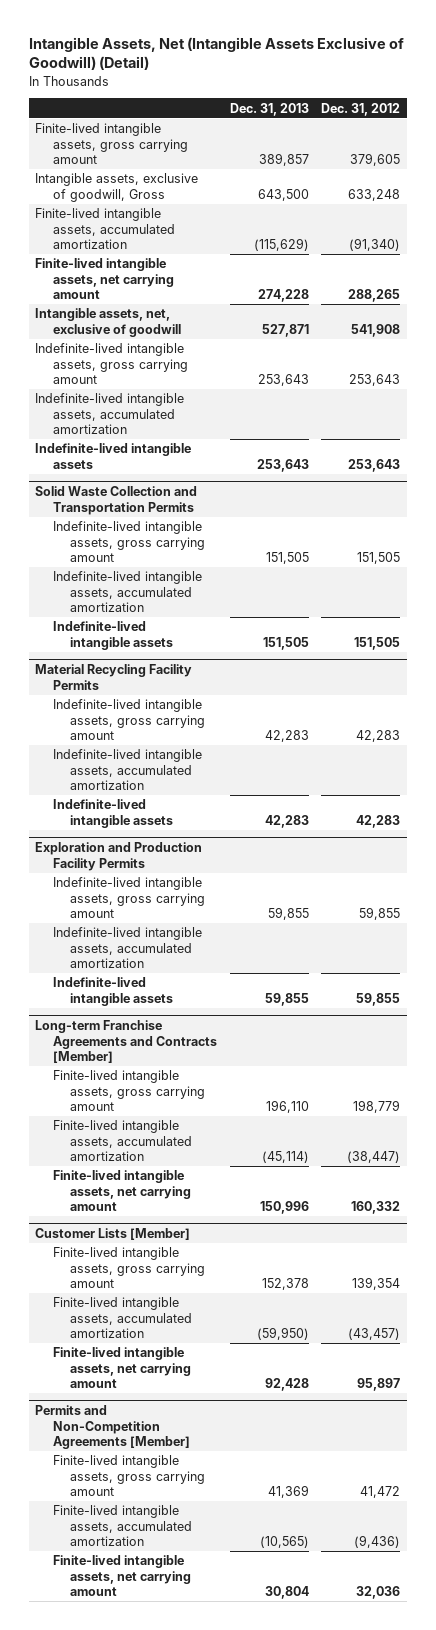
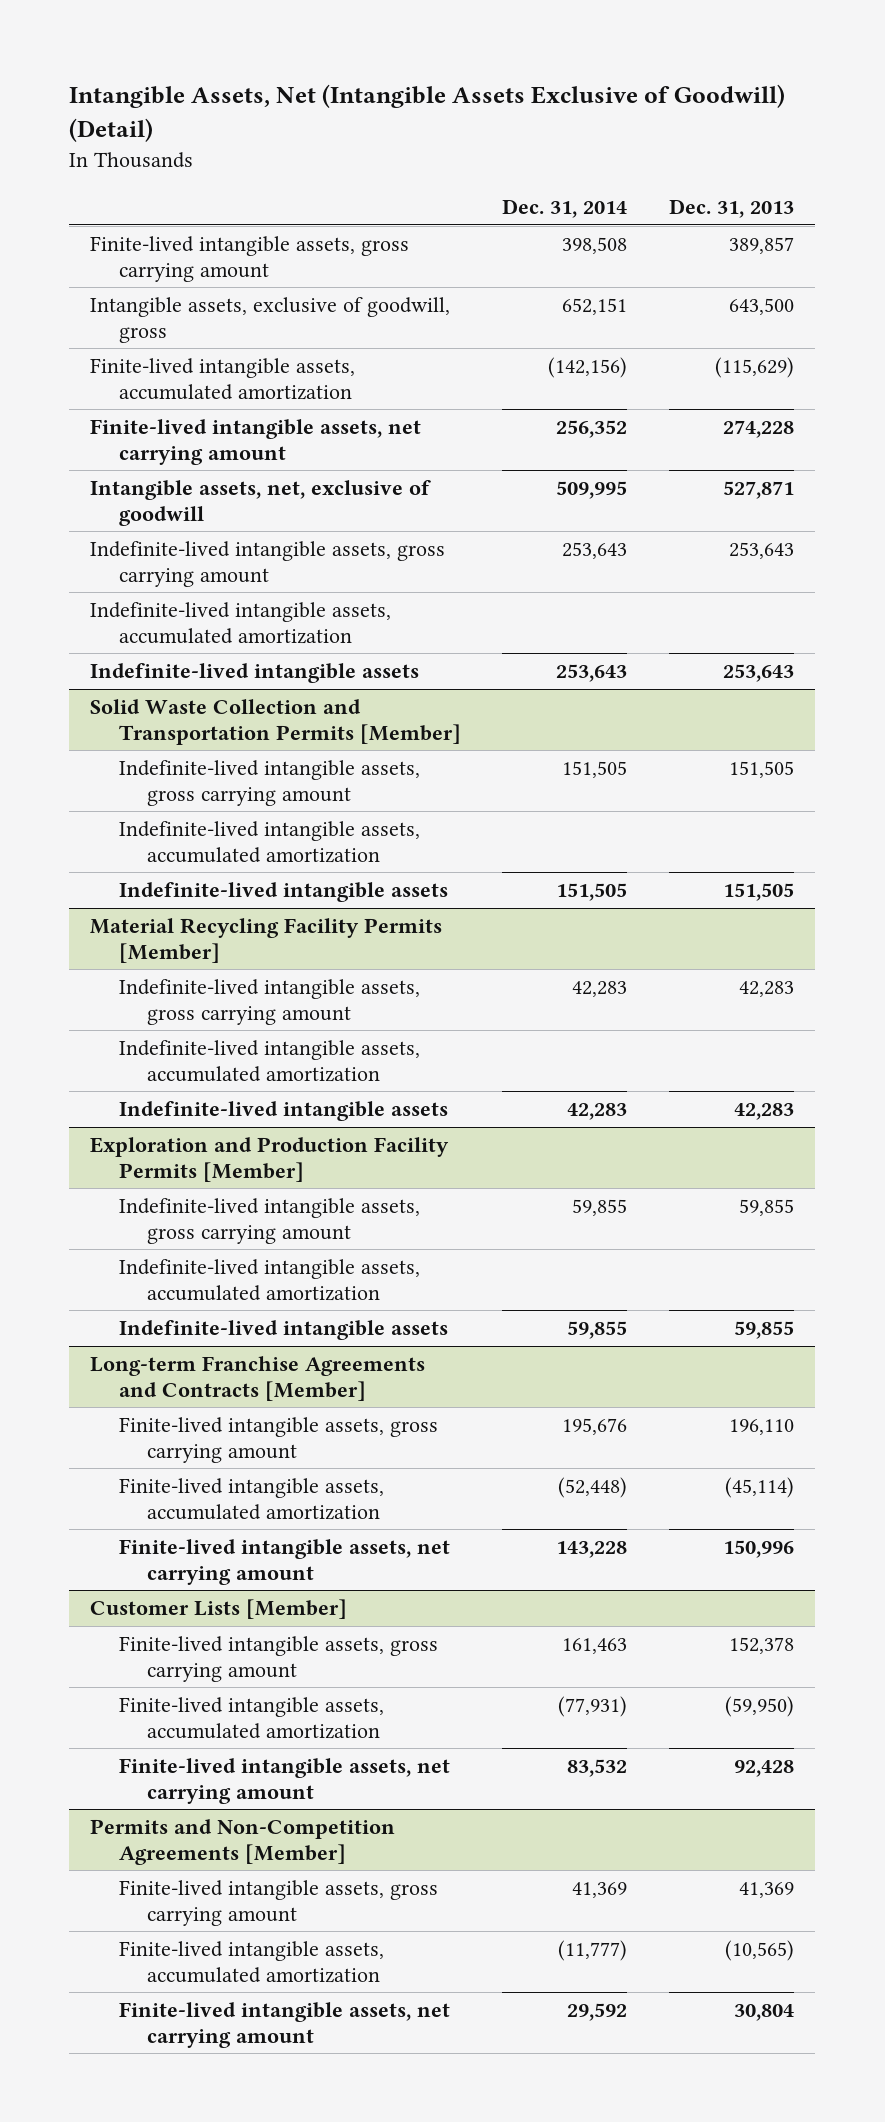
[321,102,401,116] Dec. 31, 2012 -> none
none -> [502,198,628,218] Dec. 31, 2014
[35,173,199,202] Intangible assets, exclusive of goodwill, Gross -> [90,297,451,343] Intangible assets, exclusive of goodwill, gross
[35,486,198,515] Solid Waste Collection and Transportation Permits -> [90,699,461,745] Solid Waste Collection and Transportation Permits [Member]
[35,664,193,690] Material Recycling Facility Permits -> [90,918,443,963] Material Recycling Facility Permits [Member]
[35,842,203,871] Exploration and Production Facility Permits -> [90,1137,450,1182] Exploration and Production Facility Permits [Member]

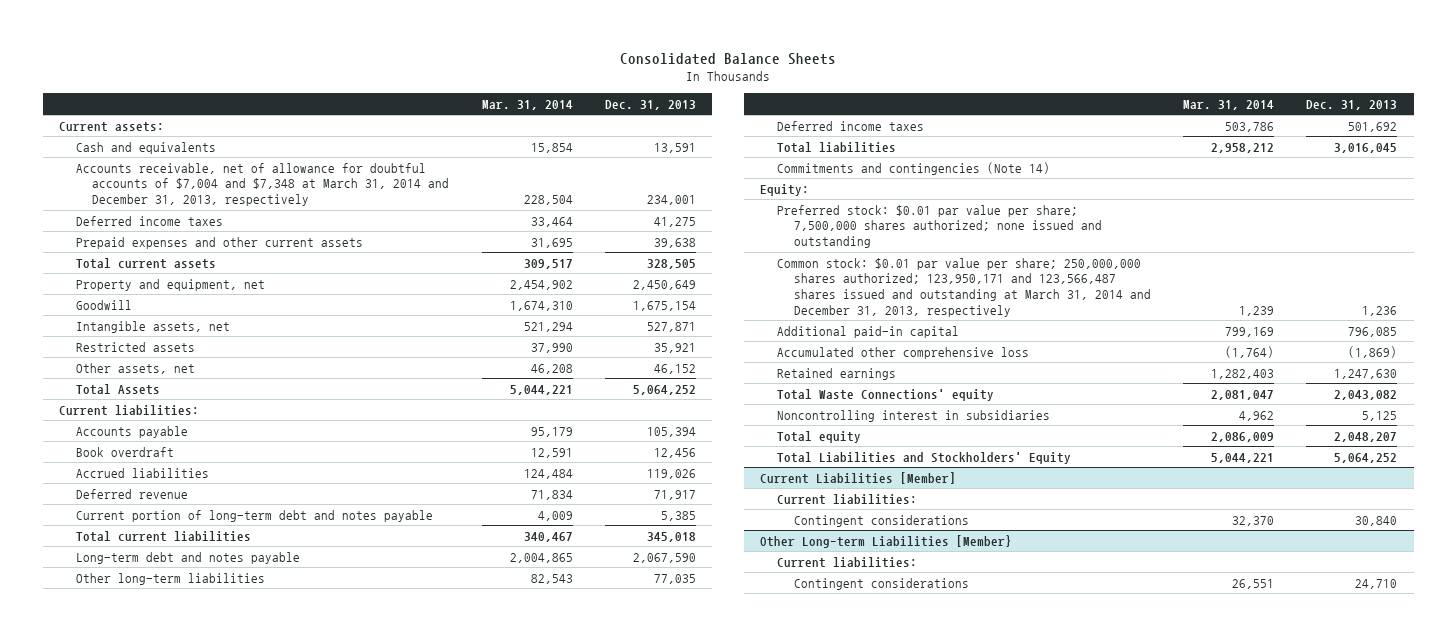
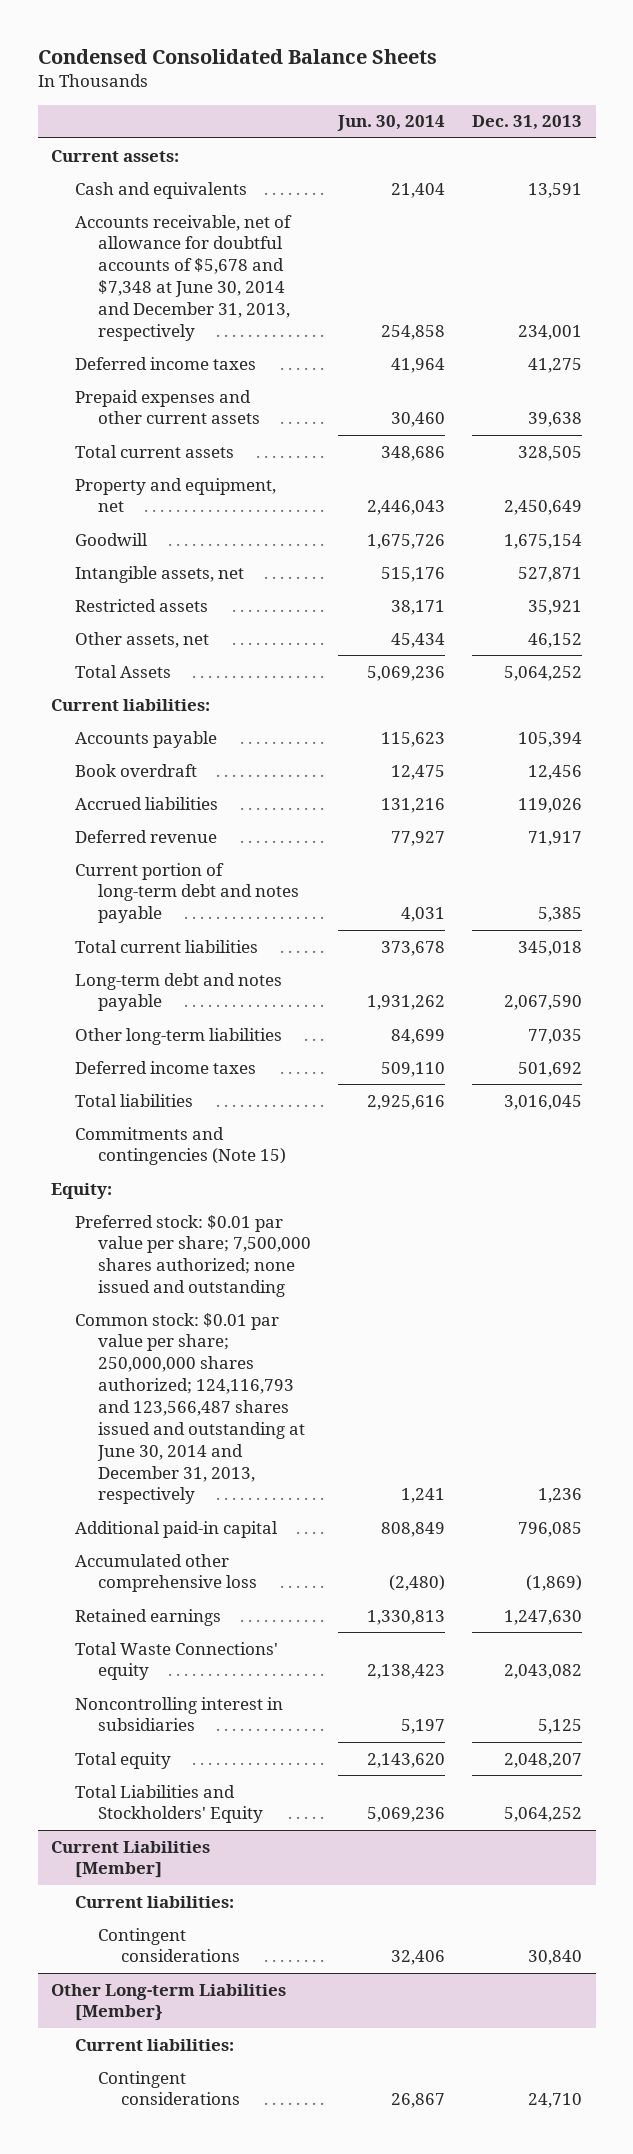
[620,52,837,65] Consolidated Balance Sheets -> [37,49,437,65] Condensed Consolidated Balance Sheets
[481,99,573,110] Mar. 31, 2014 -> none
none -> [336,115,445,132] Jun. 30, 2014
[75,162,450,207] Accounts receivable, net of allowance for doubtful accounts of $7,004 and $7,348 at March 31, 2014 and December 31, 2013, respectively -> [74,214,292,341] Accounts receivable, net of allowance for doubtful accounts of $5,678 and $7,348 at June 30, 2014 and December 31, 2013, respectively
[777,161,1051,175] Commitments and contingencies (Note 14) -> [74,1126,286,1166] Commitments and contingencies (Note 15)
[777,257,1151,317] Common stock: $0.01 par value per share; 250,000,000 shares authorized; 123,950,171 and 123,566,487 shares issued and outstanding at March 31, 2014 and December 31, 2013, respectively -> [74,1312,305,1505] Common stock: $0.01 par value per share; 250,000,000 shares authorized; 124,116,793 and 123,566,487 shares issued and outstanding at June 30, 2014 and December 31, 2013, respectively

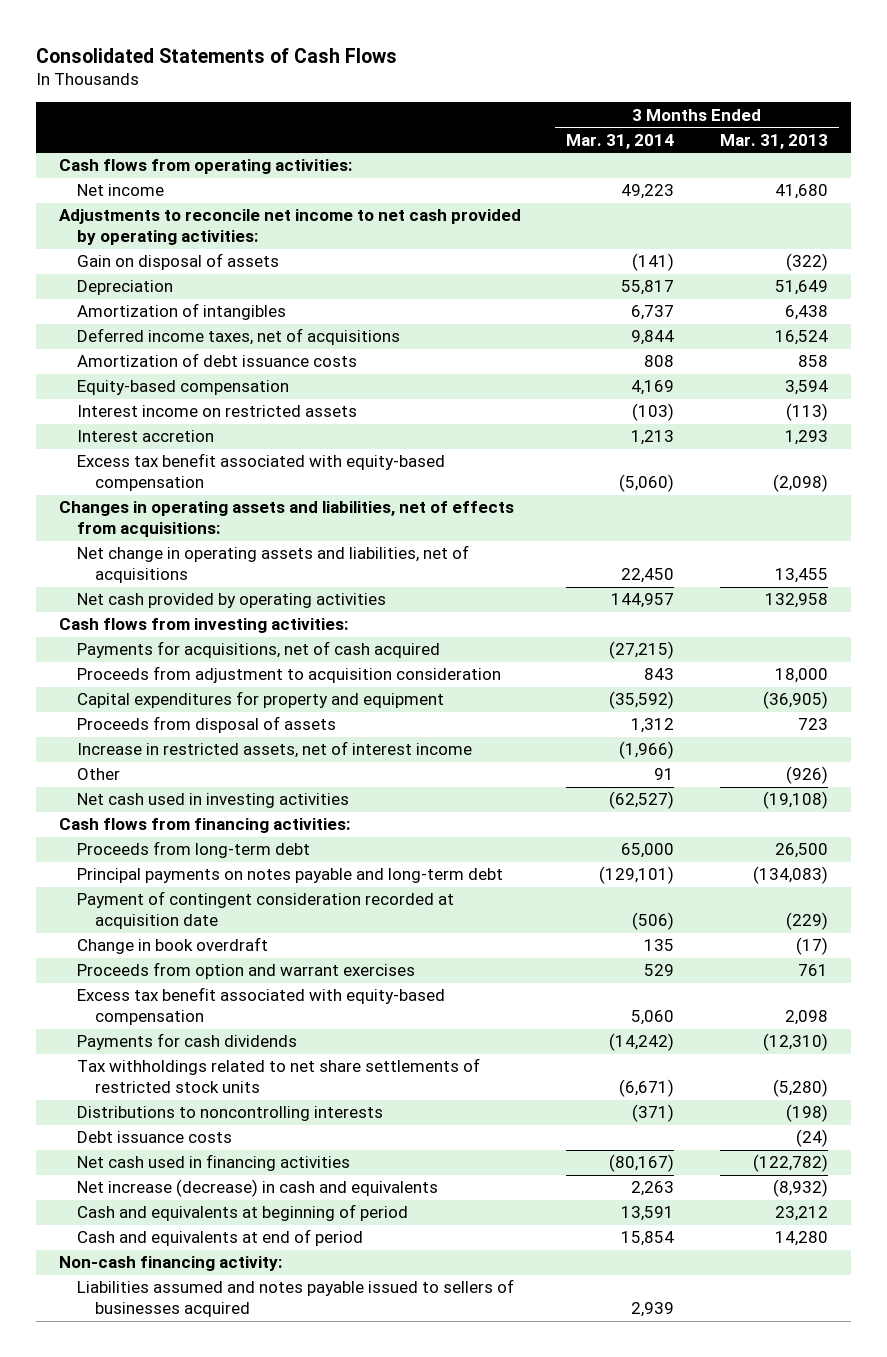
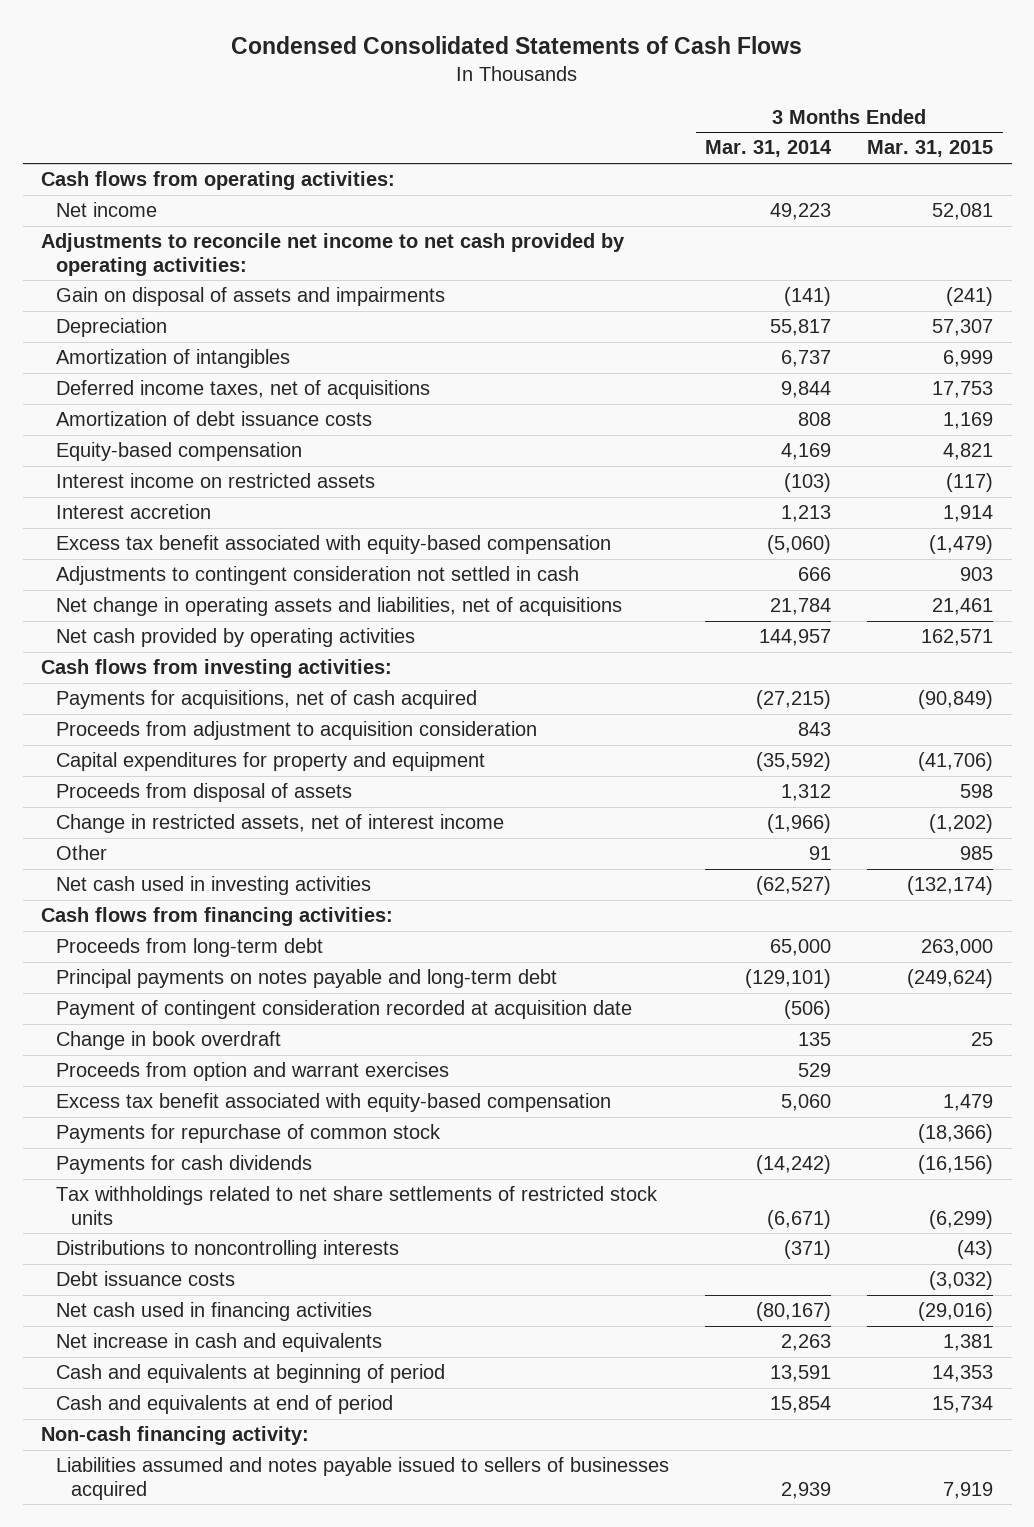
[36,47,398,63] Consolidated Statements of Cash Flows -> [231,36,803,55] Condensed Consolidated Statements of Cash Flows
[719,133,828,149] Mar. 31, 2013 -> none
none -> [867,140,994,158] Mar. 31, 2015
[76,253,279,271] Gain on disposal of assets -> [56,287,446,307] Gain on disposal of assets and impairments
[58,501,514,538] Changes in operating assets and liabilities, net of effects from acquisitions: -> none
none -> [56,566,580,586] Adjustments to contingent consideration not settled in cash
[621,568,675,584] 22,450 -> [770,598,832,616] 21,784
[76,741,472,759] Increase in restricted assets, net of interest income -> [56,814,505,834] Change in restricted assets, net of interest income
none -> [56,1124,442,1144] Payments for repurchase of common stock
[76,1179,438,1198] Net increase (decrease) in cash and equivalents -> [56,1333,383,1353] Net increase in cash and equivalents

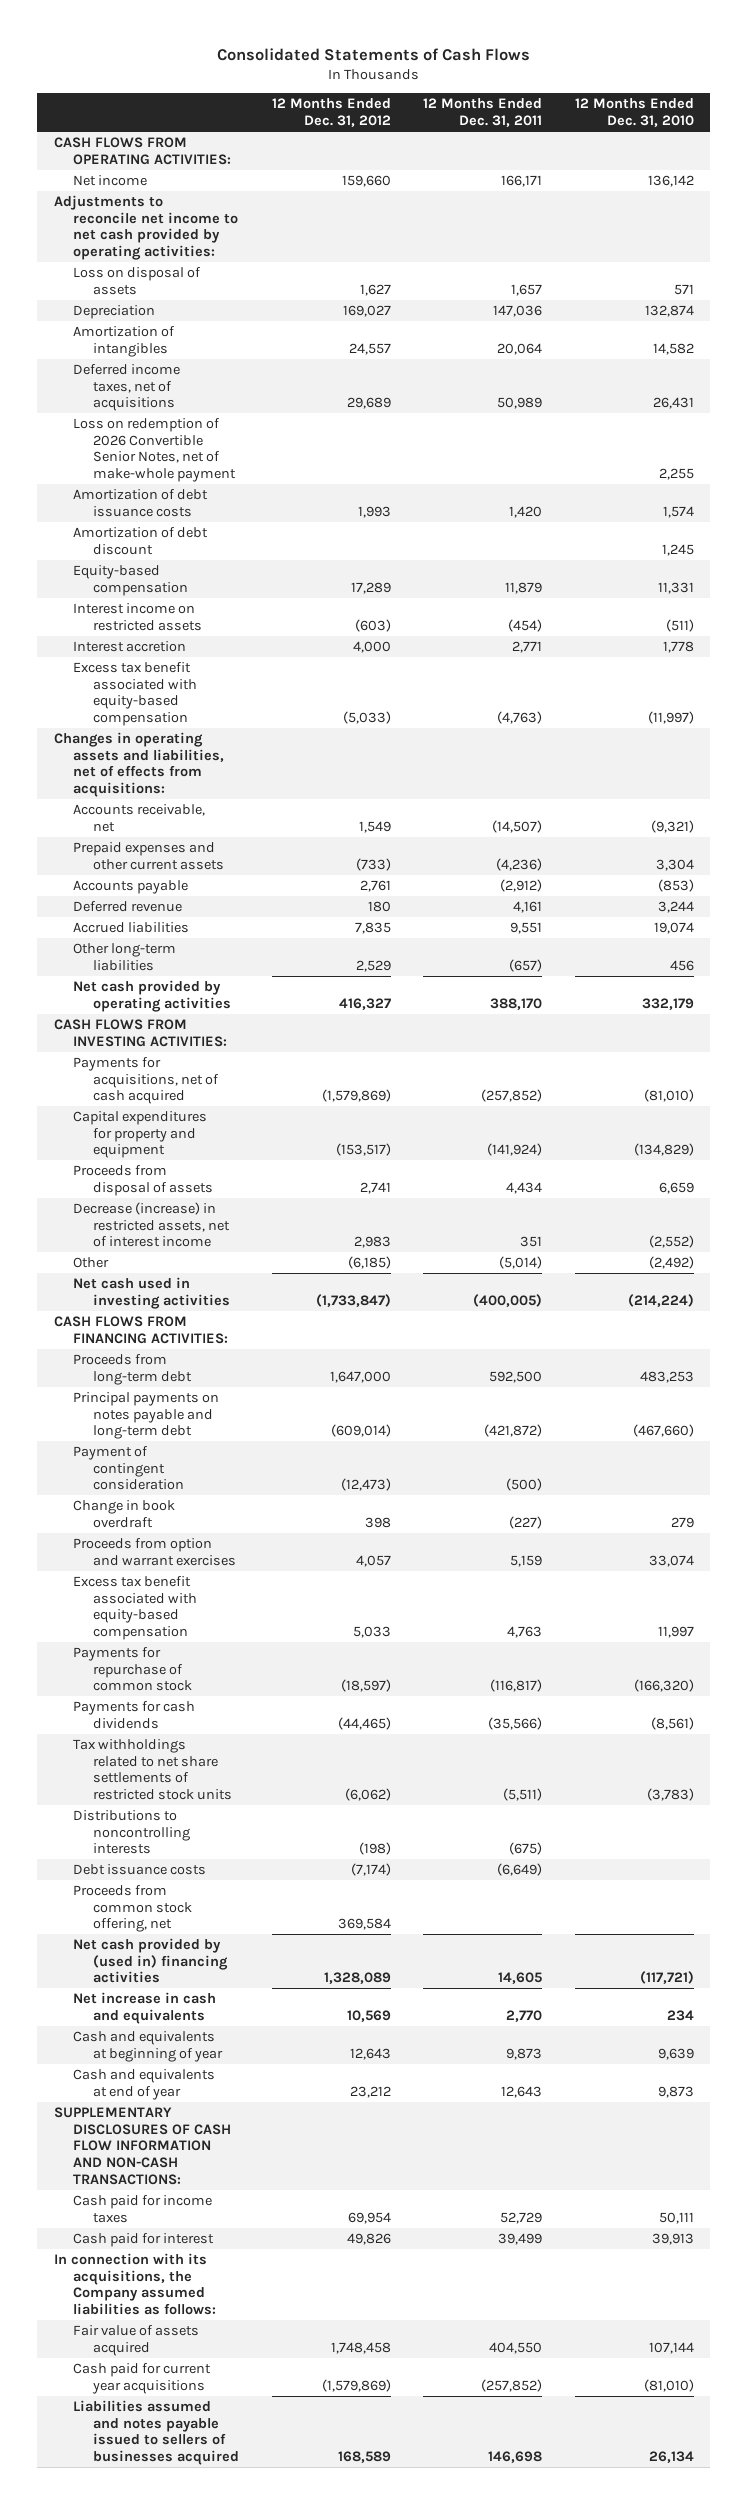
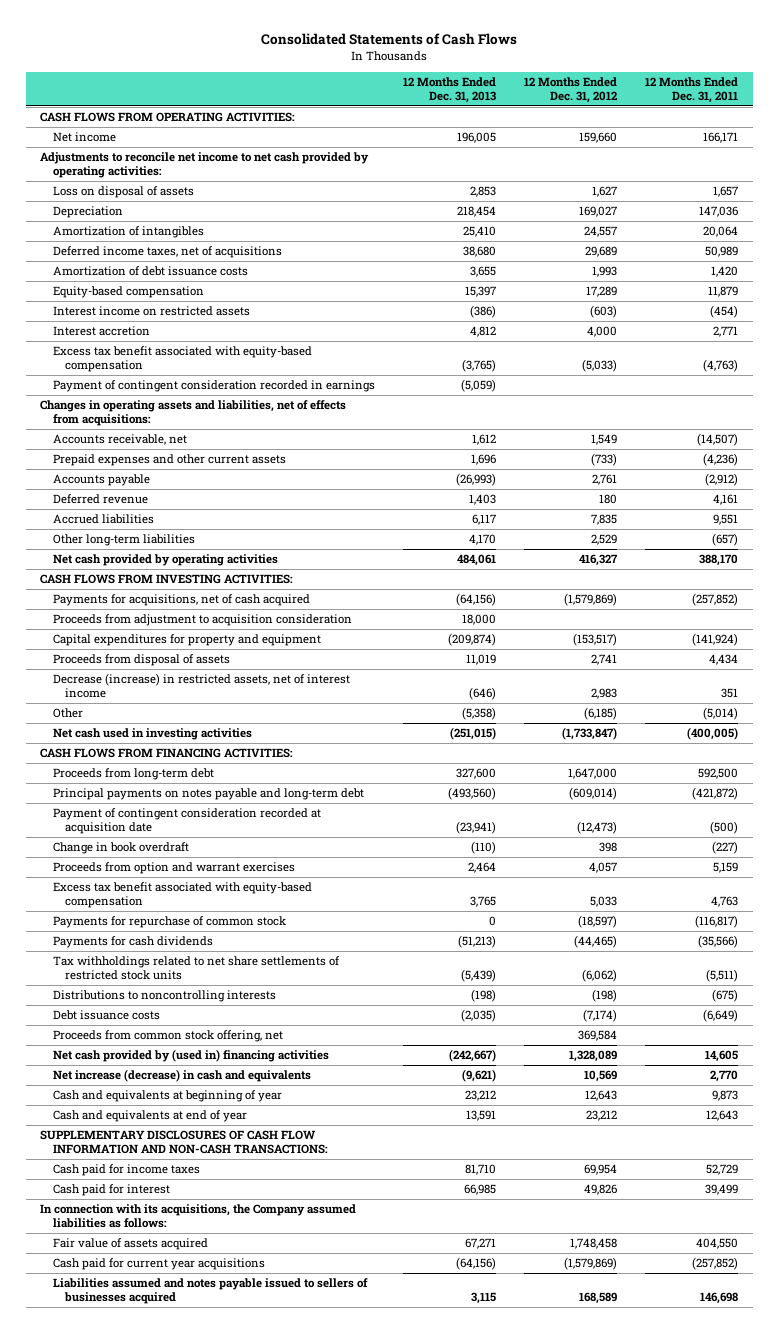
[574,98,694,128] 12 Months Ended Dec. 31, 2010 -> none
none -> [402,77,496,104] 12 Months Ended Dec. 31, 2013
[73,417,237,482] Loss on redemption of 2026 Convertible Senior Notes, net of make-whole payment -> none
[73,526,209,555] Amortization of debt discount -> none
none -> [52,380,375,393] Payment of contingent consideration recorded in earnings
none -> [52,614,352,627] Proceeds from adjustment to acquisition consideration
[73,1445,185,1491] Payment of contingent consideration -> [52,808,321,835] Payment of contingent consideration recorded at acquisition date
[73,1991,217,2024] Net increase in cash and equivalents -> [52,1069,311,1083] Net increase (decrease) in cash and equivalents

